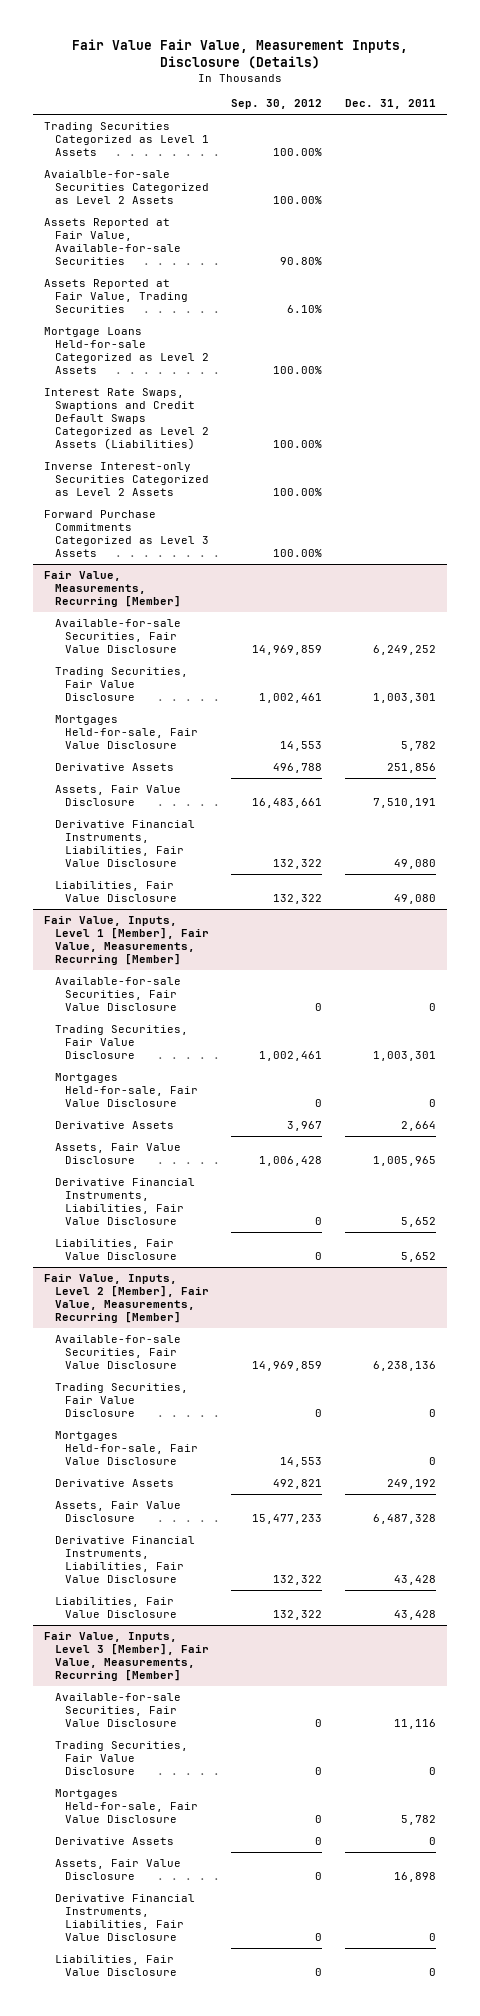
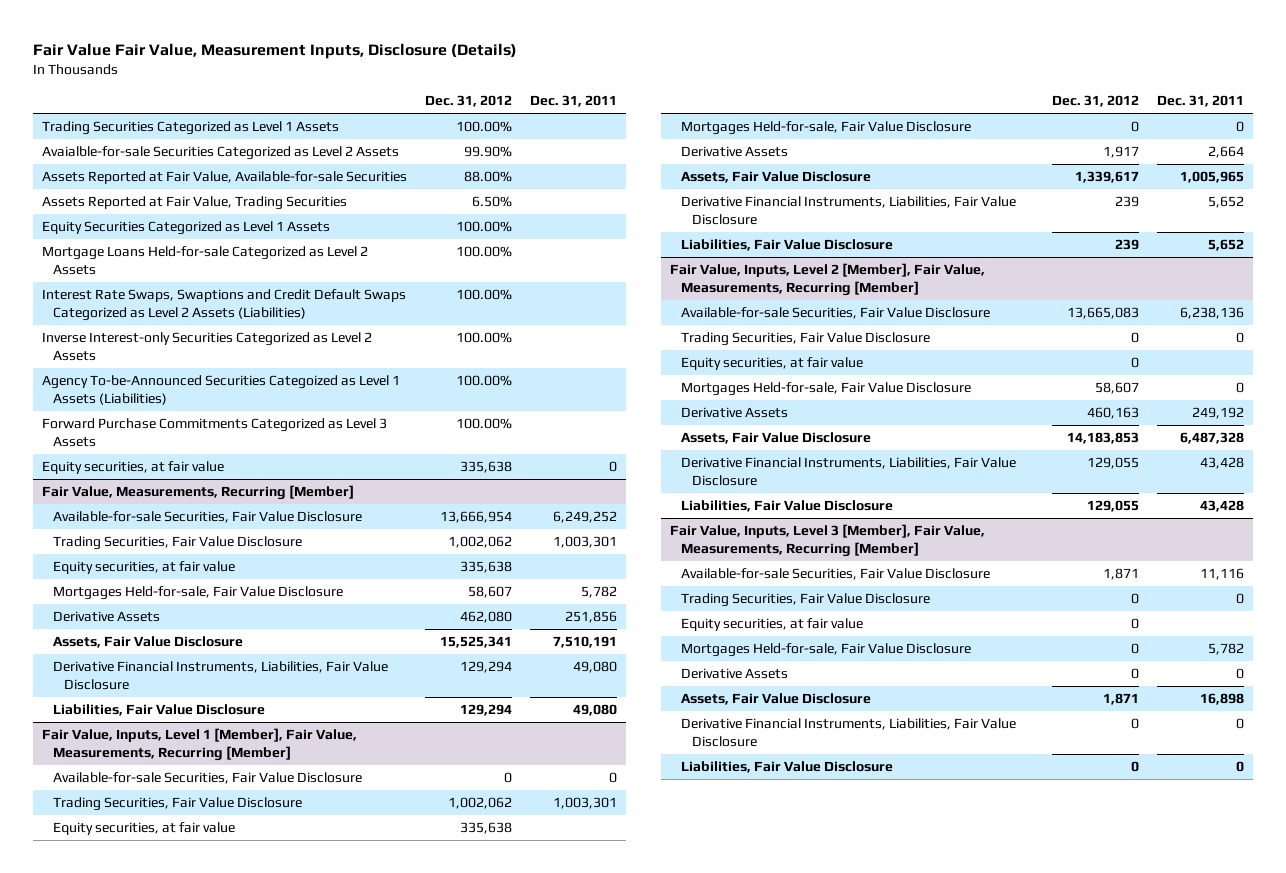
[231,99,323,110] Sep. 30, 2012 -> none
none -> [425,95,513,108] Dec. 31, 2012
none -> [42,221,331,236] Equity Securities Categorized as Level 1 Assets
none -> [42,375,401,406] Agency To-be-Announced Securities Categoized as Level 1 Assets (Liabilities)
none -> [42,461,225,475] Equity securities, at fair value
none -> [53,561,236,575] Equity securities, at fair value
none -> [53,822,236,836] Equity securities, at fair value
none -> [680,357,863,371] Equity securities, at fair value
none -> [680,618,863,632] Equity securities, at fair value

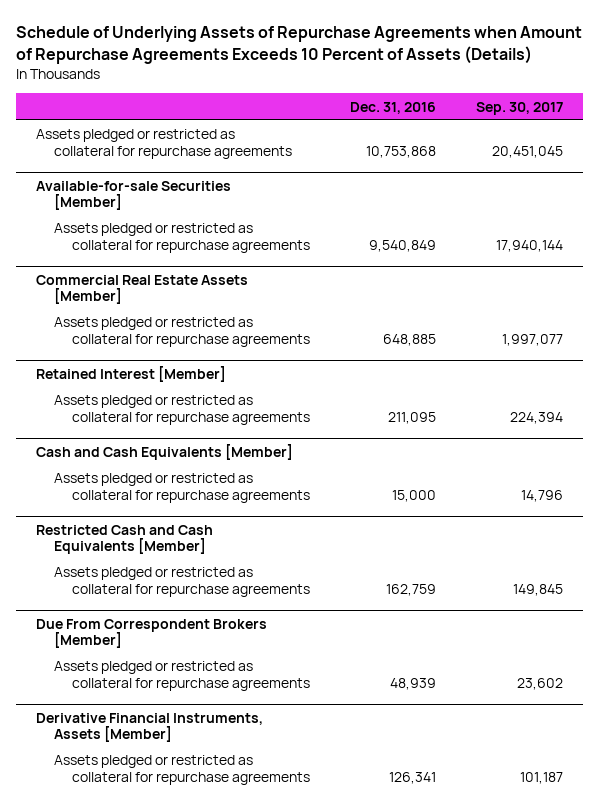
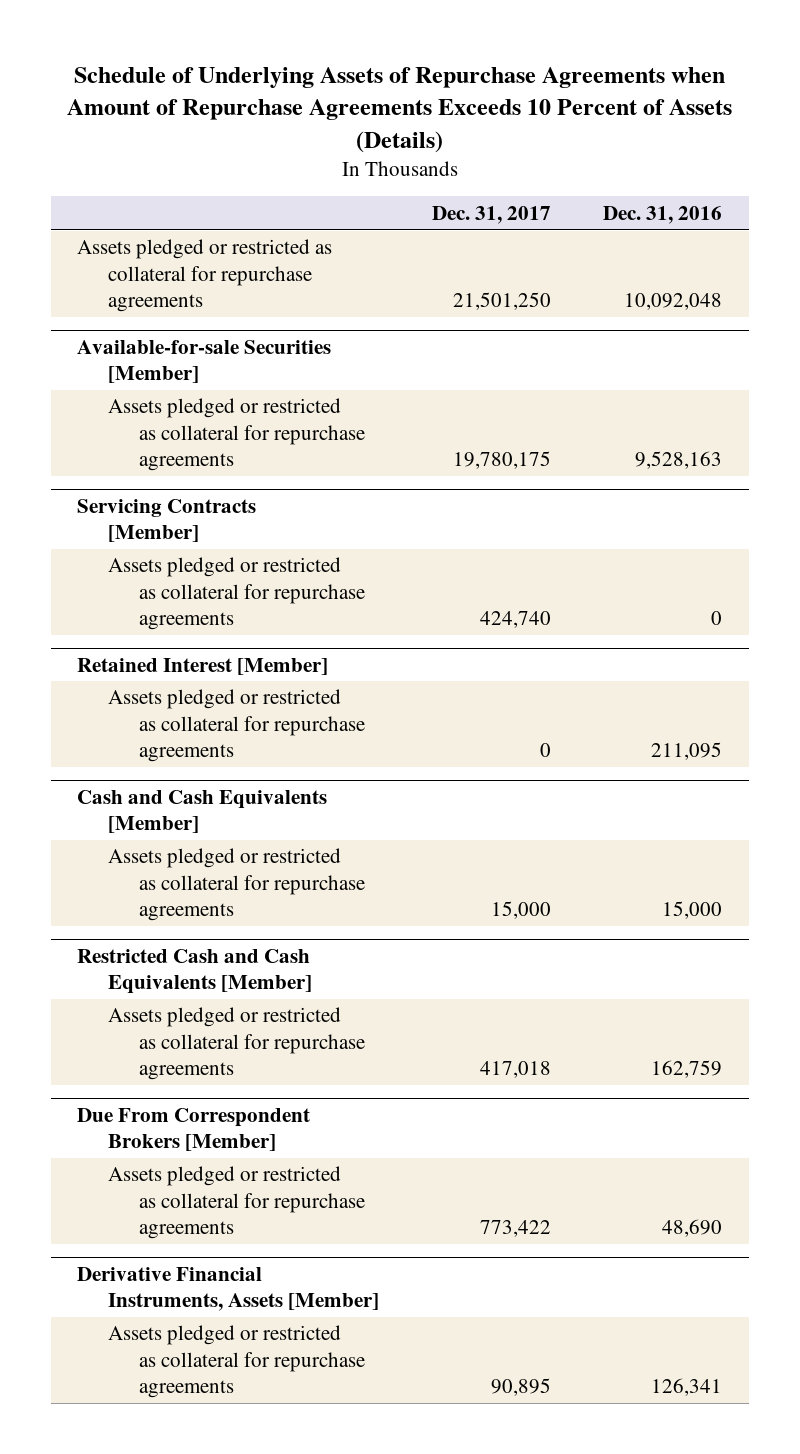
[476,101,564,115] Sep. 30, 2017 -> none
none -> [431,205,551,224] Dec. 31, 2017
[366,145,437,158] 10,753,868 -> [624,293,723,311] 10,092,048
[36,274,249,305] Commercial Real Estate Assets [Member] -> none
[369,239,437,252] 9,540,849 -> [635,451,723,470] 9,528,163
none -> [77,498,257,543] Servicing Contracts [Member]
[383,333,437,346] 648,885 -> [711,611,723,626] 0
[390,677,437,690] 48,939 -> [662,1219,723,1238] 48,690

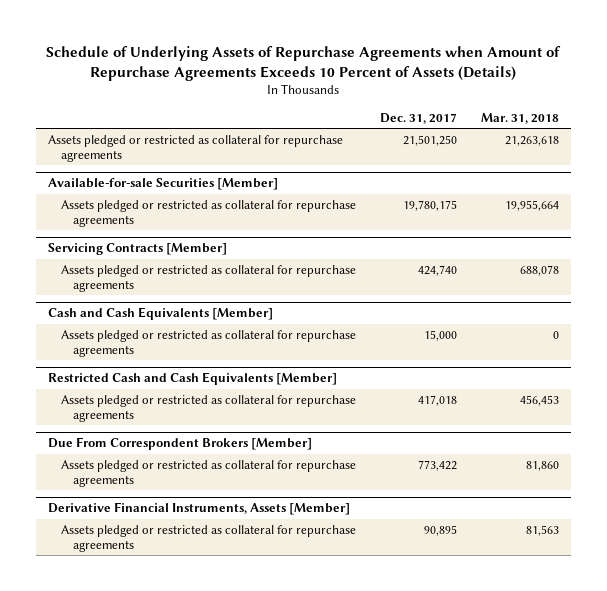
[603,205,723,224] Dec. 31, 2016 -> none
none -> [480,112,559,124] Mar. 31, 2018
[77,657,329,675] Retained Interest [Member] -> none
[108,689,366,763] Assets pledged or restricted as collateral for repurchase agreements -> none

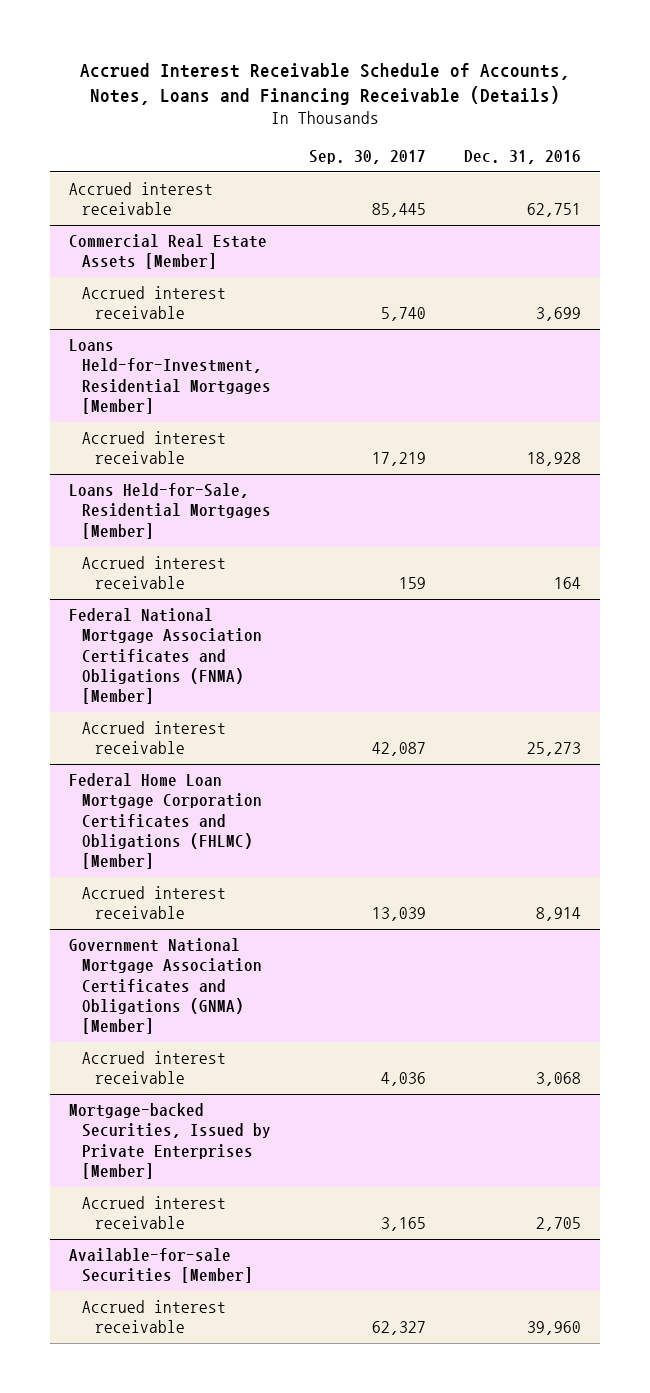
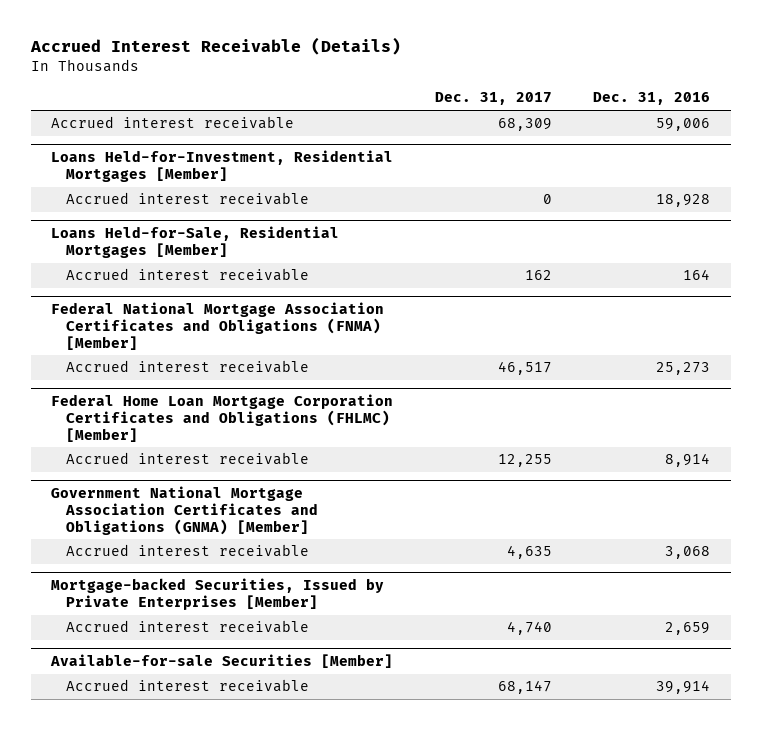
[80,62,571,106] Accrued Interest Receivable Schedule of Accounts, Notes, Loans and Financing Receivable (Details) -> [29,37,401,56] Accrued Interest Receivable (Details)
[309,149,427,164] Sep. 30, 2017 -> none
none -> [434,92,552,106] Dec. 31, 2017
[69,234,268,270] Commercial Real Estate Assets [Member] -> none
[82,286,227,320] Accrued interest receivable -> none
[527,203,582,218] 62,751 -> [656,118,711,132] 59,006
[536,1217,582,1232] 2,705 -> [665,622,711,636] 2,659
[527,1321,582,1336] 39,960 -> [656,680,711,695] 39,914

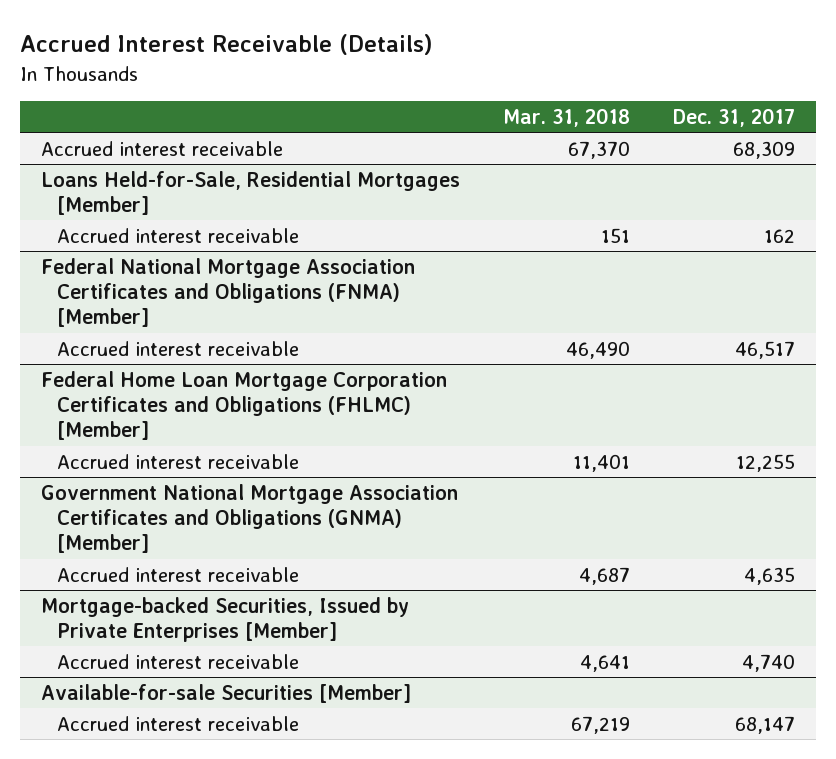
[593,92,711,106] Dec. 31, 2016 -> none
none -> [503,107,631,127] Mar. 31, 2018
[51,149,394,182] Loans Held-for-Investment, Residential Mortgages [Member] -> none
[65,192,309,206] Accrued interest receivable -> none

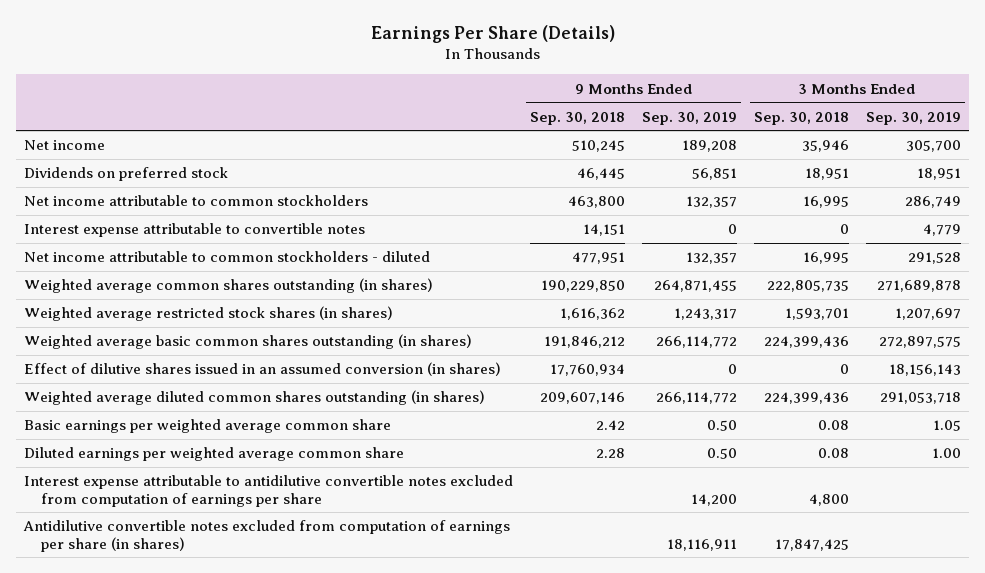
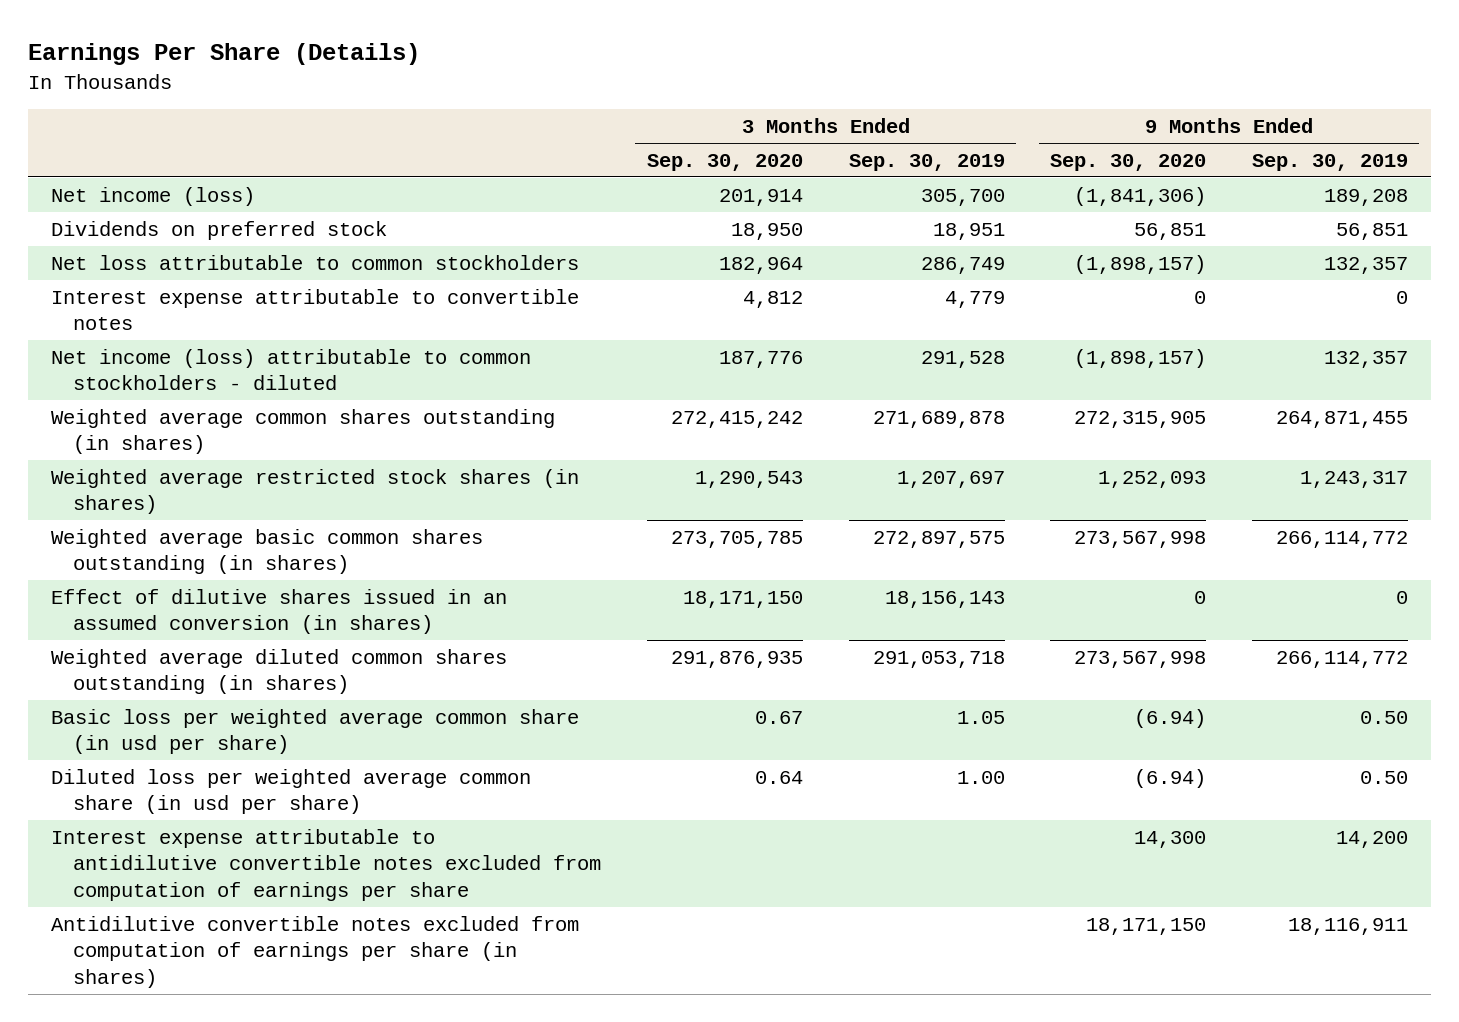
[530,111,626,125] Sep. 30, 2018 -> none
[753,111,849,125] Sep. 30, 2018 -> none
none -> [646,153,803,171] Sep. 30, 2020
none -> [1050,153,1207,171] Sep. 30, 2020
[24,140,106,151] Net income -> [51,186,256,206] Net income (loss)
[24,195,369,207] Net income attributable to common stockholders -> [51,254,580,270] Net loss attributable to common stockholders
[24,251,431,263] Net income attributable to common stockholders - diluted -> [51,348,532,391] Net income (loss) attributable to common stockholders - diluted
[24,419,392,434] Basic earnings per weighted average common share -> [51,708,580,755] Basic loss per weighted average common share (in usd per share)
[24,447,405,462] Diluted earnings per weighted average common share -> [51,768,532,815] Diluted loss per weighted average common share (in usd per share)

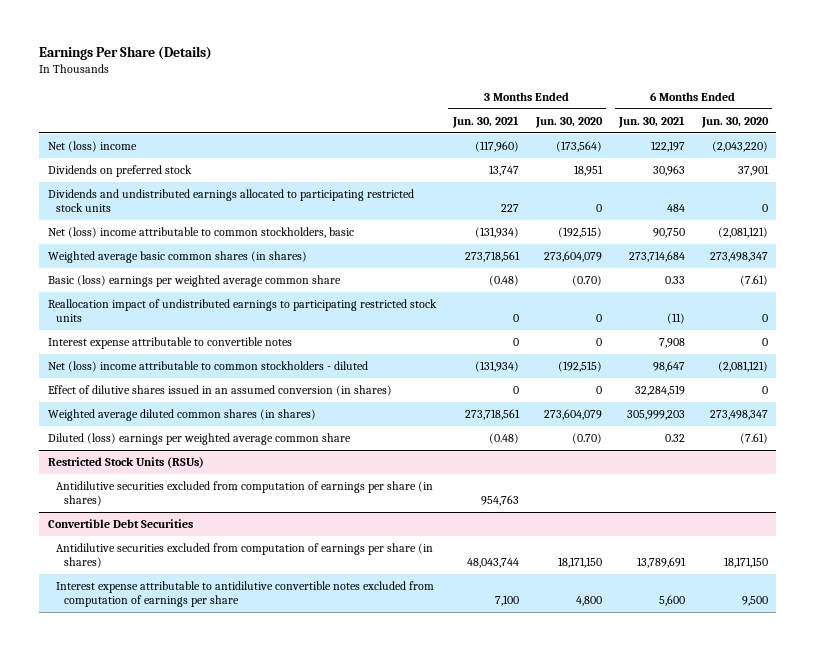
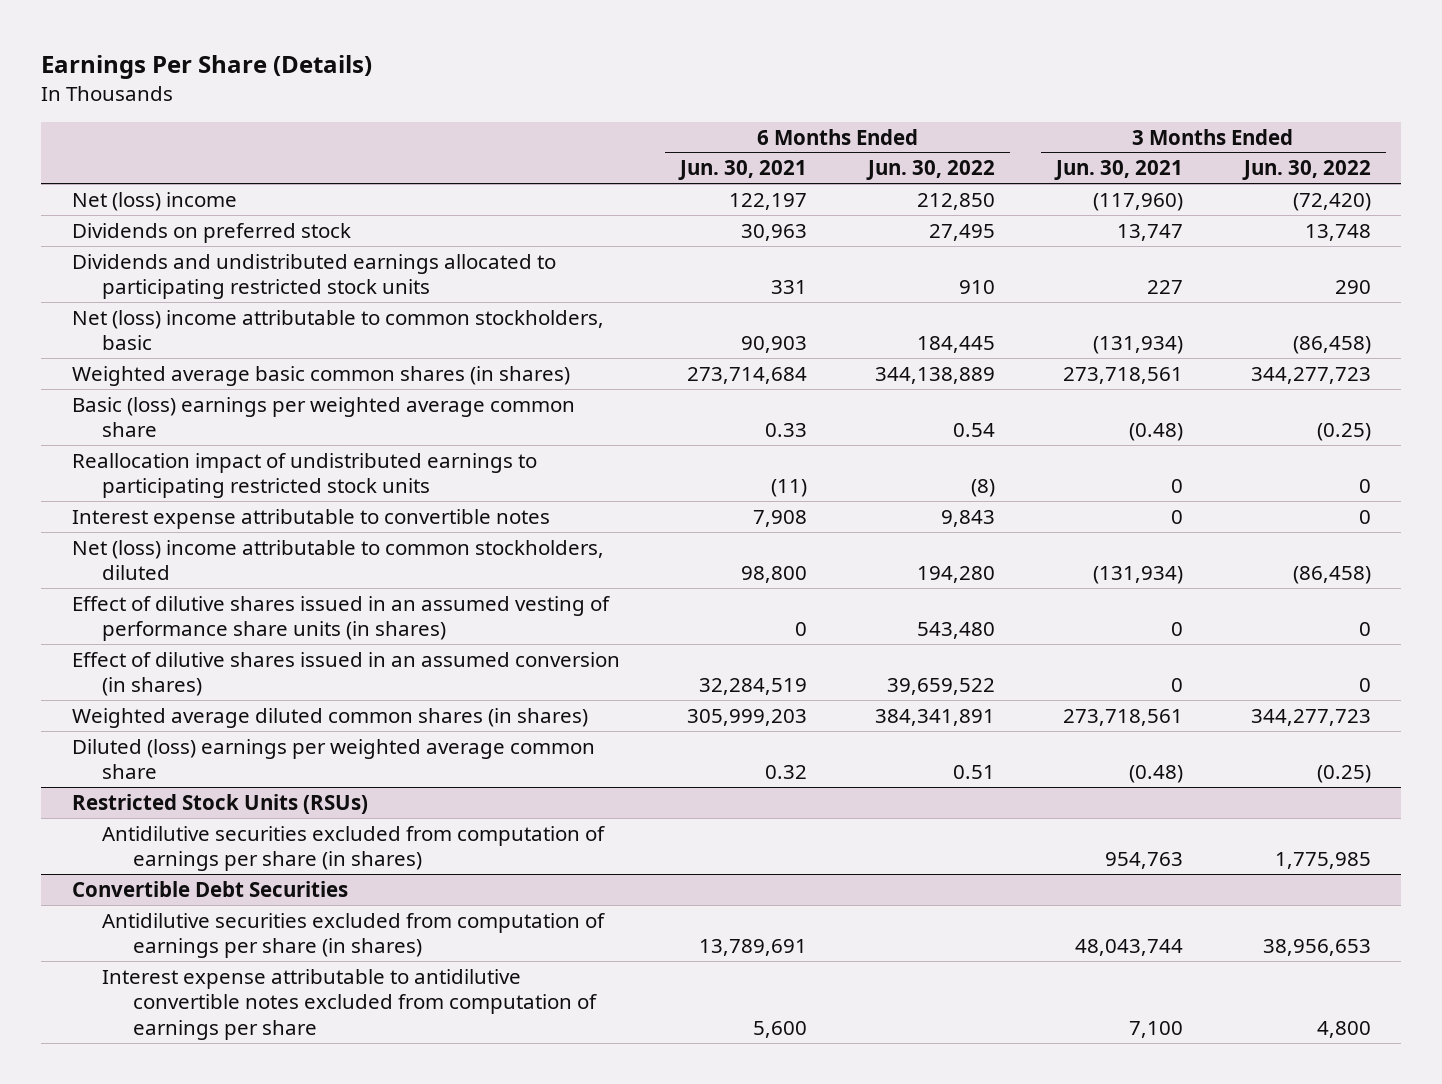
[534,116,603,128] Jun. 30, 2020 -> none
[700,116,769,128] Jun. 30, 2020 -> none
none -> [866,160,996,181] Jun. 30, 2022
none -> [1241,160,1371,181] Jun. 30, 2022
[666,204,685,213] 484 -> [771,280,808,295] 331
[652,227,685,238] 90,750 -> [741,336,808,354] 90,903
[47,360,368,372] Net (loss) income attributable to common stockholders - diluted -> [71,539,604,581] Net (loss) income attributable to common stockholders, diluted
[652,360,685,372] 98,647 -> [741,566,808,584] 98,800
none -> [71,595,610,642] Effect of dilutive shares issued in an assumed vesting of performance share units (in shares)

